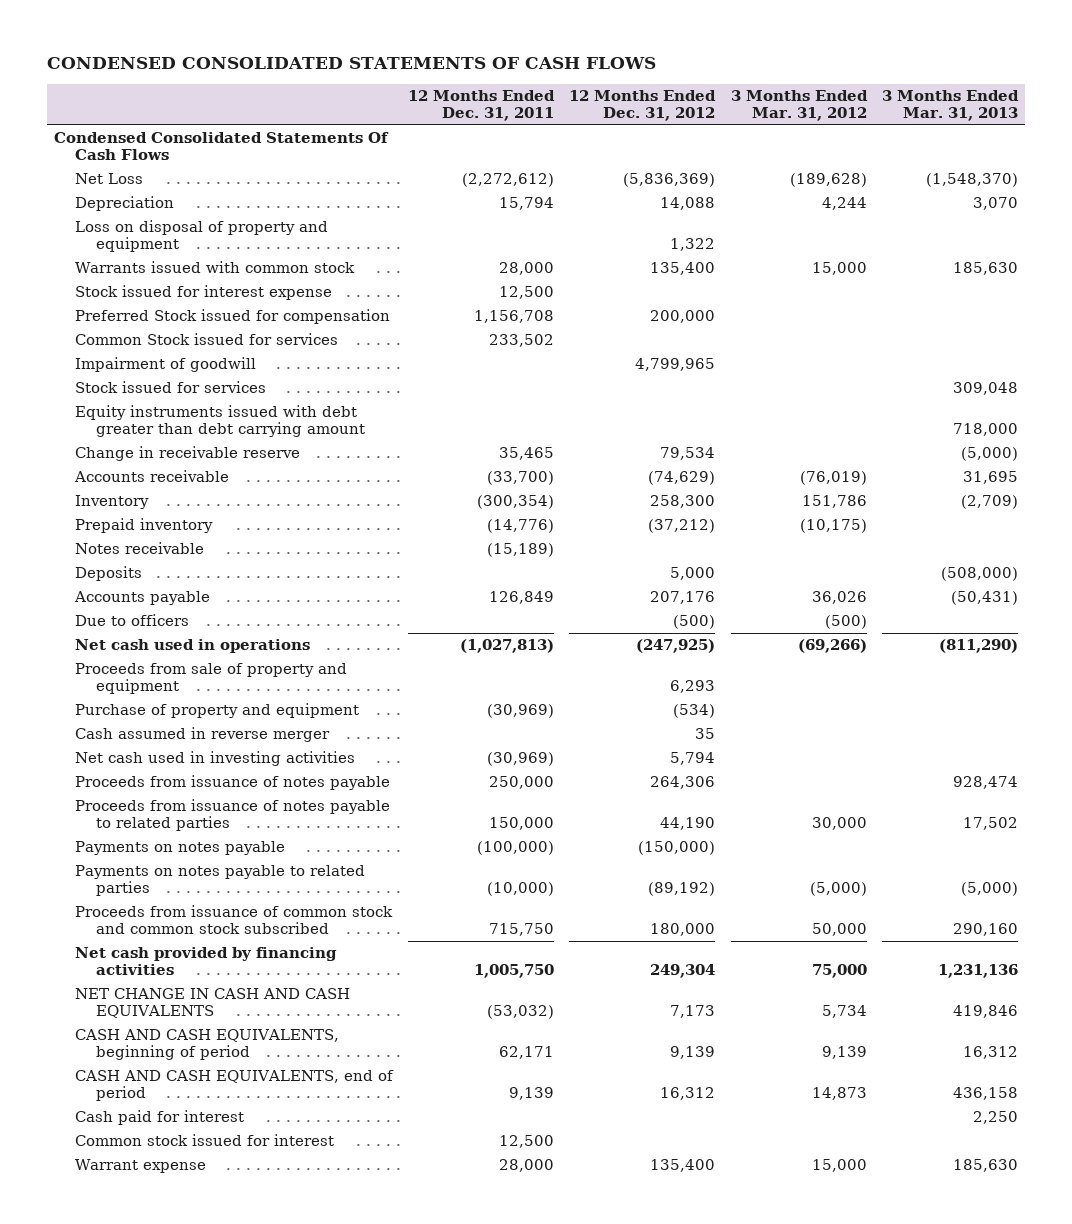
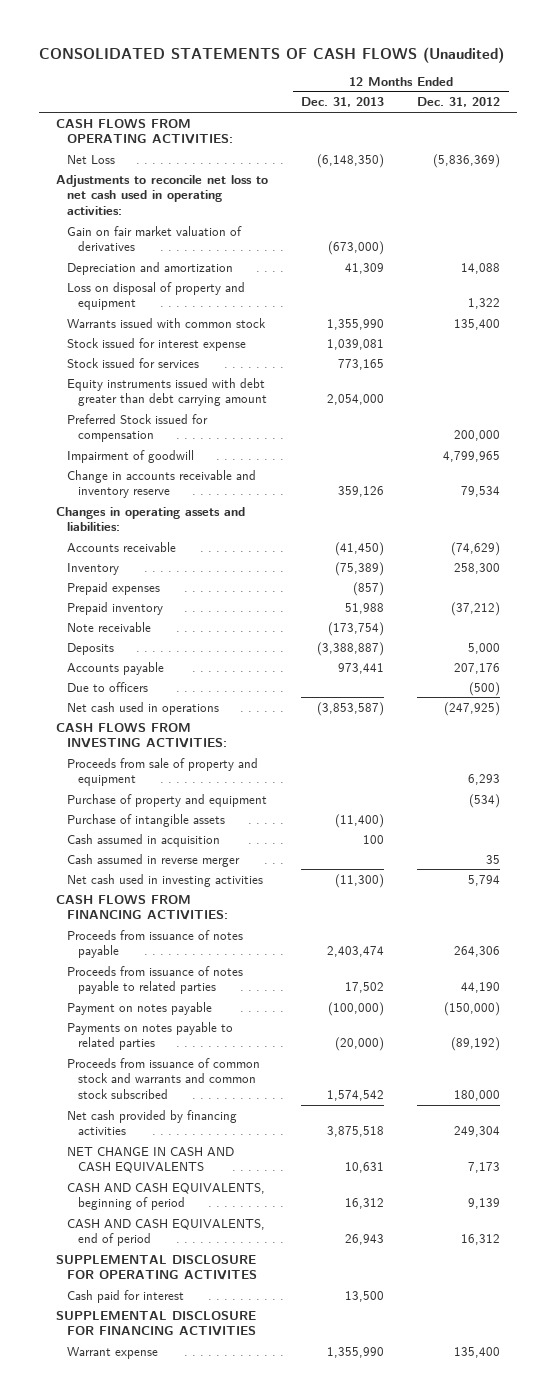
[46,57,656,70] CONDENSED CONSOLIDATED STATEMENTS OF CASH FLOWS -> [38,46,504,63] CONSOLIDATED STATEMENTS OF CASH FLOWS (Unaudited)
[408,89,556,121] 12 Months Ended Dec. 31, 2011 -> none
[730,89,868,121] 3 Months Ended Mar. 31, 2012 -> none
[881,89,1019,121] 3 Months Ended Mar. 31, 2013 -> none
none -> [300,97,384,108] Dec. 31, 2013
[54,132,390,161] Condensed Consolidated Statements Of Cash Flows -> none
none -> [55,118,233,145] CASH FLOWS FROM OPERATING ACTIVITIES:
none -> [55,174,268,215] Adjustments to reconcile net loss to net cash used in operating activities:
none -> [66,225,242,252] Gain on fair market valuation of derivatives
[75,196,175,212] Depreciation -> [66,261,233,275] Depreciation and amortization
[75,333,339,346] Common Stock issued for services -> none
[75,309,391,325] Preferred Stock issued for compensation -> [66,413,208,443] Preferred Stock issued for compensation
[75,357,257,373] Impairment of goodwill -> [66,449,194,463] Impairment of goodwill
[75,446,301,462] Change in receivable reserve -> [66,469,256,499] Change in accounts receivable and inventory reserve
none -> [55,506,245,532] Changes in operating assets and liabilities:
none -> [66,581,160,595] Prepaid expenses
[75,542,205,555] Notes receivable -> none
none -> [66,621,151,632] Note receivable
none -> [55,722,227,749] CASH FLOWS FROM INVESTING ACTIVITIES:
none -> [66,813,225,827] Purchase of intangible assets
none -> [66,833,220,847] Cash assumed in acquisition
none -> [55,894,228,921] CASH FLOWS FROM FINANCING ACTIVITIES:
[75,841,286,856] Payments on notes payable -> [66,1001,212,1015] Payment on notes payable
[75,905,394,935] Proceeds from issuance of common stock and common stock subscribed -> [66,1057,260,1099] Proceeds from issuance of common stock and warrants and common stock subscribed
none -> [55,1254,257,1281] SUPPLEMENTAL DISCLOSURE FOR OPERATING ACTIVITES
[75,1134,335,1147] Common stock issued for interest -> none
none -> [55,1310,256,1337] SUPPLEMENTAL DISCLOSURE FOR FINANCING ACTIVITIES

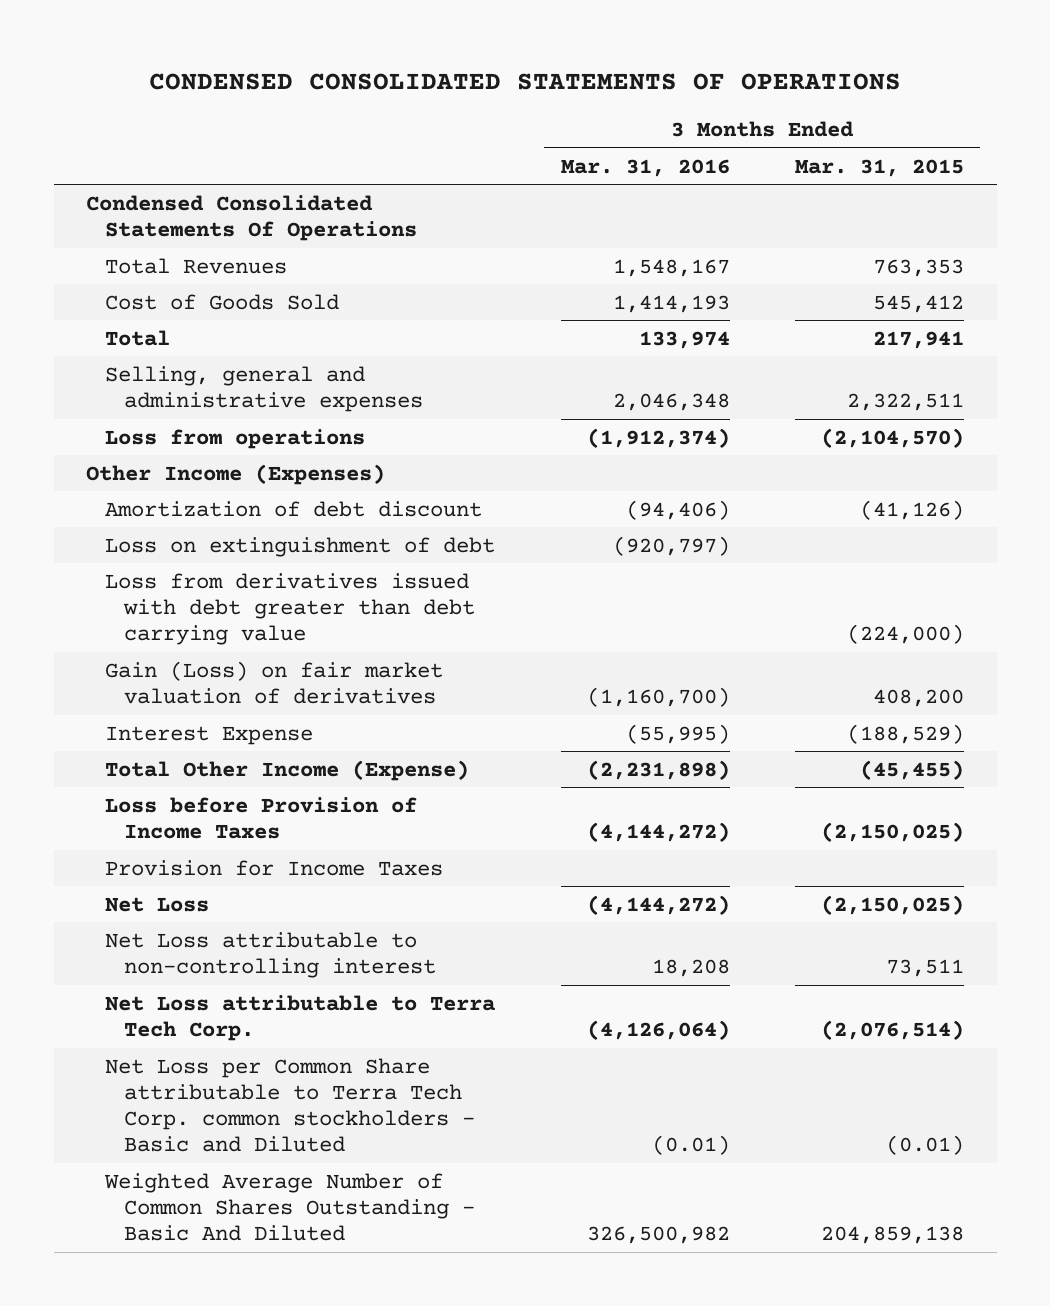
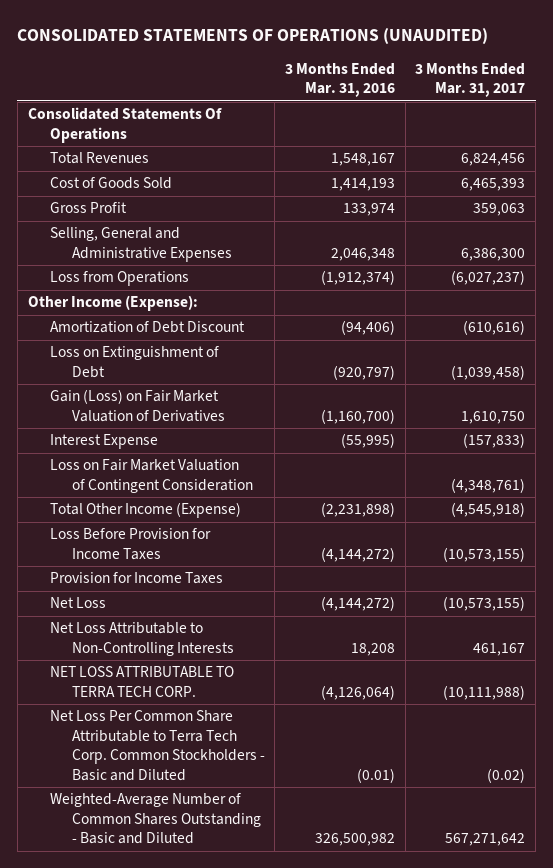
[149,72,902,90] CONDENSED CONSOLIDATED STATEMENTS OF OPERATIONS -> [17,28,489,45] CONSOLIDATED STATEMENTS OF OPERATIONS (UNAUDITED)
[795,158,965,177] Mar. 31, 2015 -> none
none -> [415,62,526,98] 3 Months Ended Mar. 31, 2017
[86,194,418,241] Condensed Consolidated Statements Of Operations -> [27,107,222,143] Consolidated Statements Of Operations
[105,572,475,646] Loss from derivatives issued with debt greater than debt carrying value -> none
[105,329,171,346] Total -> [49,202,127,214] Gross Profit
[105,365,423,412] Selling, general and administrative expenses -> [49,227,232,262] Selling, General and Administrative Expenses
[105,428,366,449] Loss from operations -> [49,271,189,287] Loss from Operations
[86,463,386,485] Other Income (Expenses) -> [27,295,198,312] Other Income (Expense):
[105,500,483,517] Amortization of debt discount -> [49,321,245,334] Amortization of Debt Discount
[105,536,496,557] Loss on extinguishment of debt -> [49,346,219,378] Loss on Extinguishment of Debt
[105,660,444,704] Gain (Loss) on fair market valuation of derivatives -> [49,389,225,422] Gain (Loss) on Fair Market Valuation of Derivatives
none -> [49,459,253,493] Loss on Fair Market Valuation of Contingent Consideration
[105,796,418,839] Loss before Provision of Income Taxes -> [49,528,211,560] Loss Before Provision for Income Taxes
[105,931,436,978] Net Loss attributable to non-controlling interest -> [49,622,234,656] Net Loss Attributable to Non-Controlling Interests
[105,994,496,1041] Net Loss attributable to Terra Tech Corp. -> [49,666,234,697] NET LOSS ATTRIBUTABLE TO TERRA TECH CORP.
[105,1057,475,1153] Net Loss per Common Share attributable to Terra Tech Corp. common stockholders - Basic and Diluted -> [49,710,265,781] Net Loss Per Common Share Attributable to Terra Tech Corp. Common Stockholders - Basic and Diluted
[104,1172,475,1242] Weighted Average Number of Common Shares Outstanding - Basic And Diluted -> [49,793,261,845] Weighted-Average Number of Common Shares Outstanding - Basic and Diluted

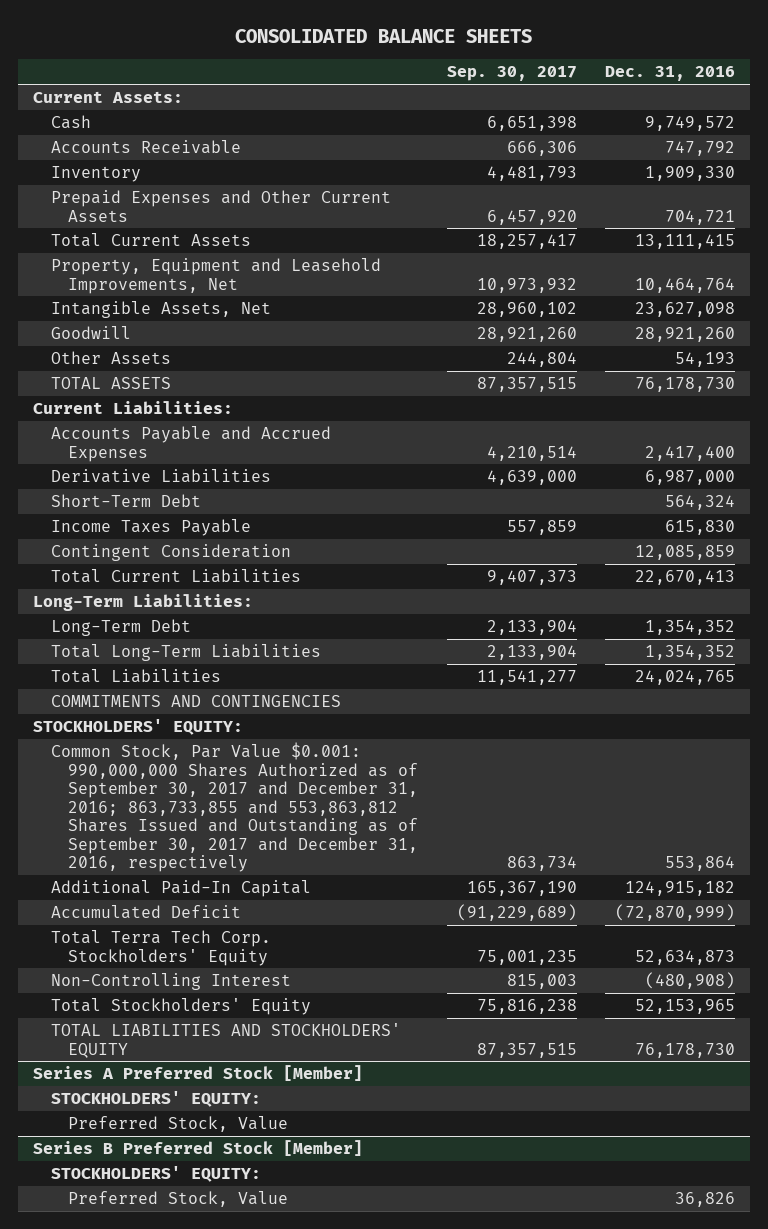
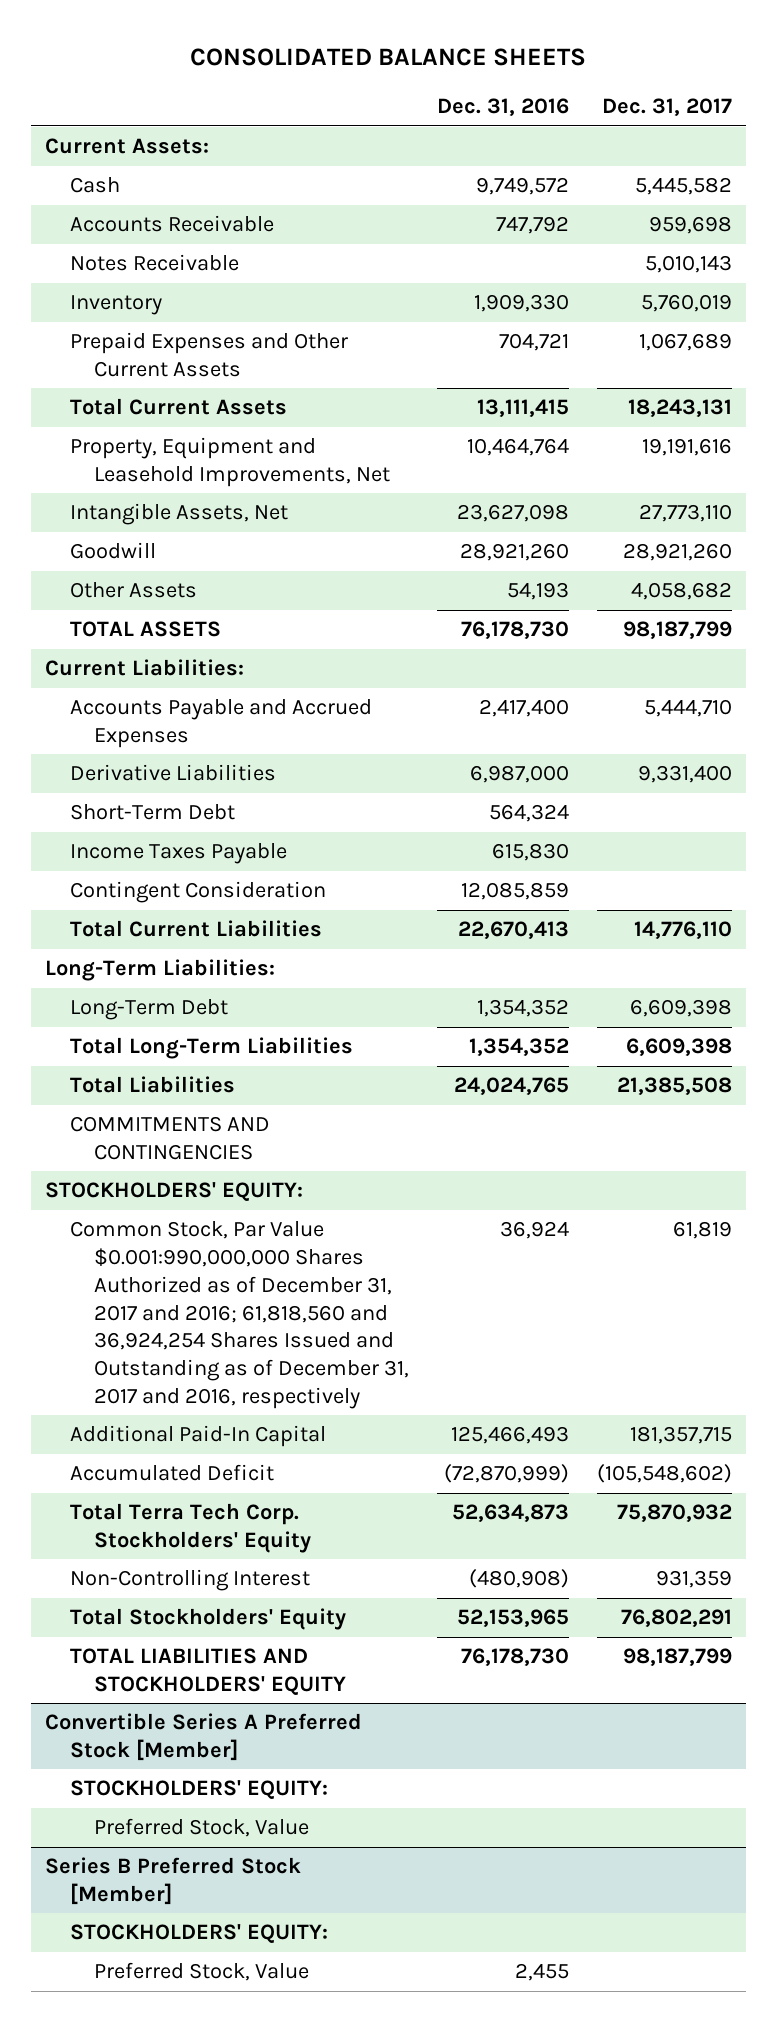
[446,66,577,82] Sep. 30, 2017 -> none
none -> [601,98,732,117] Dec. 31, 2017
none -> [69,254,239,272] Notes Receivable
[50,742,419,873] Common Stock, Par Value $0.001: 990,000,000 Shares Authorized as of September 30, 2017 and December 31, 2016; 863,733,855 and 553,863,812 Shares Issued and Outstanding as of September 30, 2017 and December 31, 2016, respectively -> [69,1221,409,1409] Common Stock, Par Value $0.001:990,000,000 Shares Authorized as of December 31, 2017 and 2016; 61,818,560 and 36,924,254 Shares Issued and Outstanding as of December 31, 2017 and 2016, respectively
[665,856,736,872] 553,864 -> [499,1221,569,1240] 36,924
[625,881,736,897] 124,915,182 -> [450,1426,569,1445] 125,466,493
[32,1065,363,1082] Series A Preferred Stock [Member] -> [45,1713,363,1761] Convertible Series A Preferred Stock [Member]
[675,1192,736,1208] 36,826 -> [514,1963,569,1982] 2,455

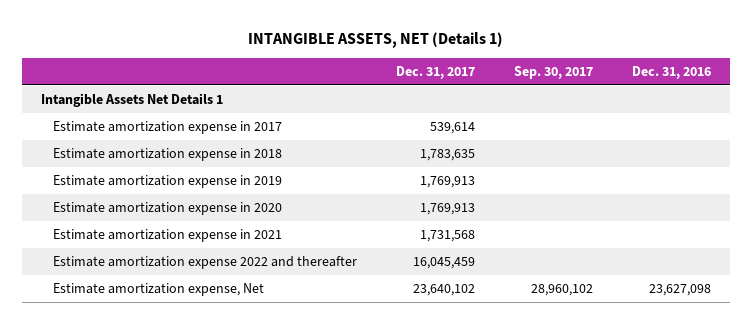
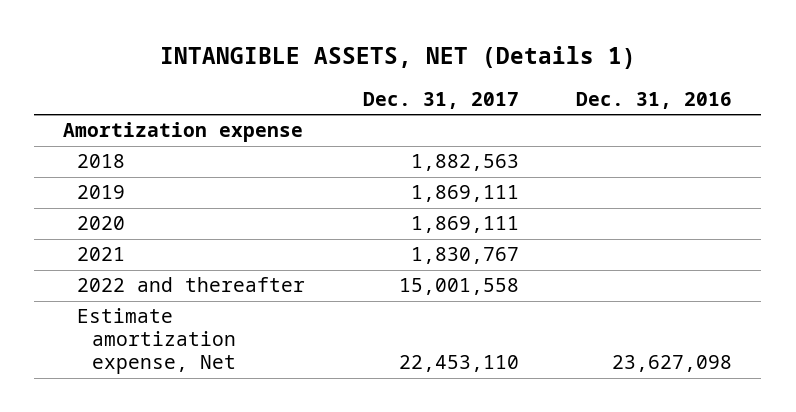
[513,66,593,80] Sep. 30, 2017 -> none
[41,93,224,108] Intangible Assets Net Details 1 -> none
[53,121,283,135] Estimate amortization expense in 2017 -> none
none -> [63,122,304,143] Amortization expense
[53,148,283,162] Estimate amortization expense in 2018 -> [77,154,126,169] 2018
[419,149,475,162] 1,783,635 -> [410,154,519,172] 1,882,563
[53,175,283,189] Estimate amortization expense in 2019 -> [77,185,126,200] 2019
[419,176,475,189] 1,769,913 -> [410,185,519,203] 1,869,111
[53,202,283,216] Estimate amortization expense in 2020 -> [77,216,126,231] 2020
[419,203,475,216] 1,769,913 -> [410,216,519,234] 1,869,111
[53,229,283,243] Estimate amortization expense in 2021 -> [77,247,126,262] 2021
[419,230,475,243] 1,731,568 -> [410,247,519,265] 1,830,767
[53,256,358,270] Estimate amortization expense 2022 and thereafter -> [77,277,306,293] 2022 and thereafter
[412,257,475,270] 16,045,459 -> [398,278,519,296] 15,001,558
[412,284,475,297] 23,640,102 -> [398,355,519,373] 22,453,110

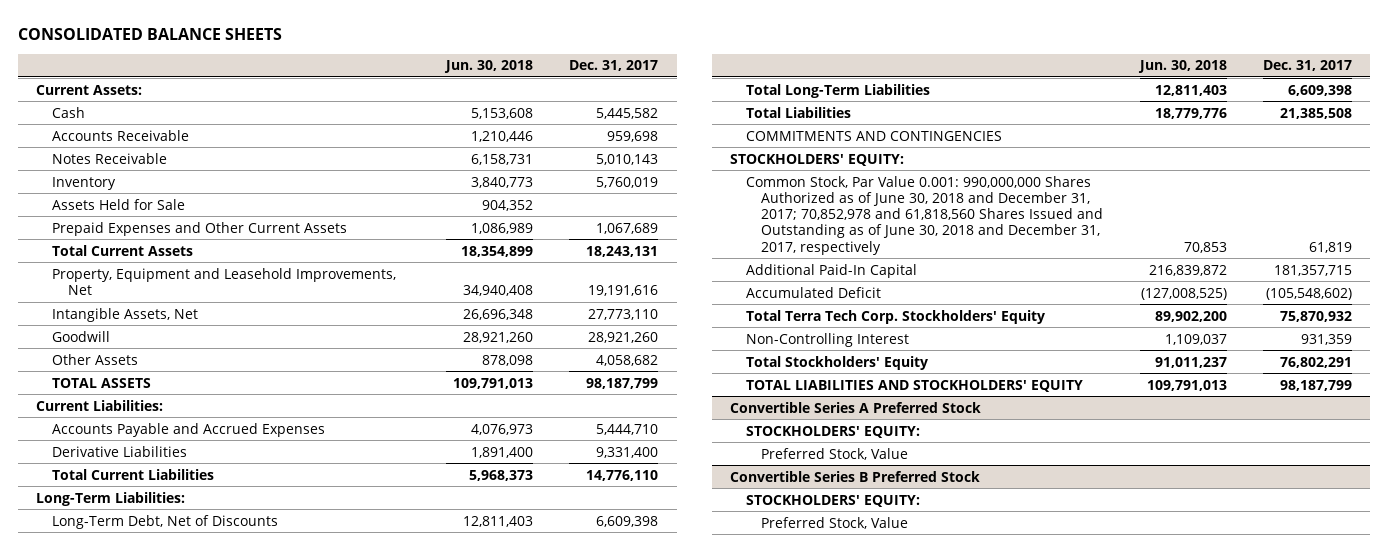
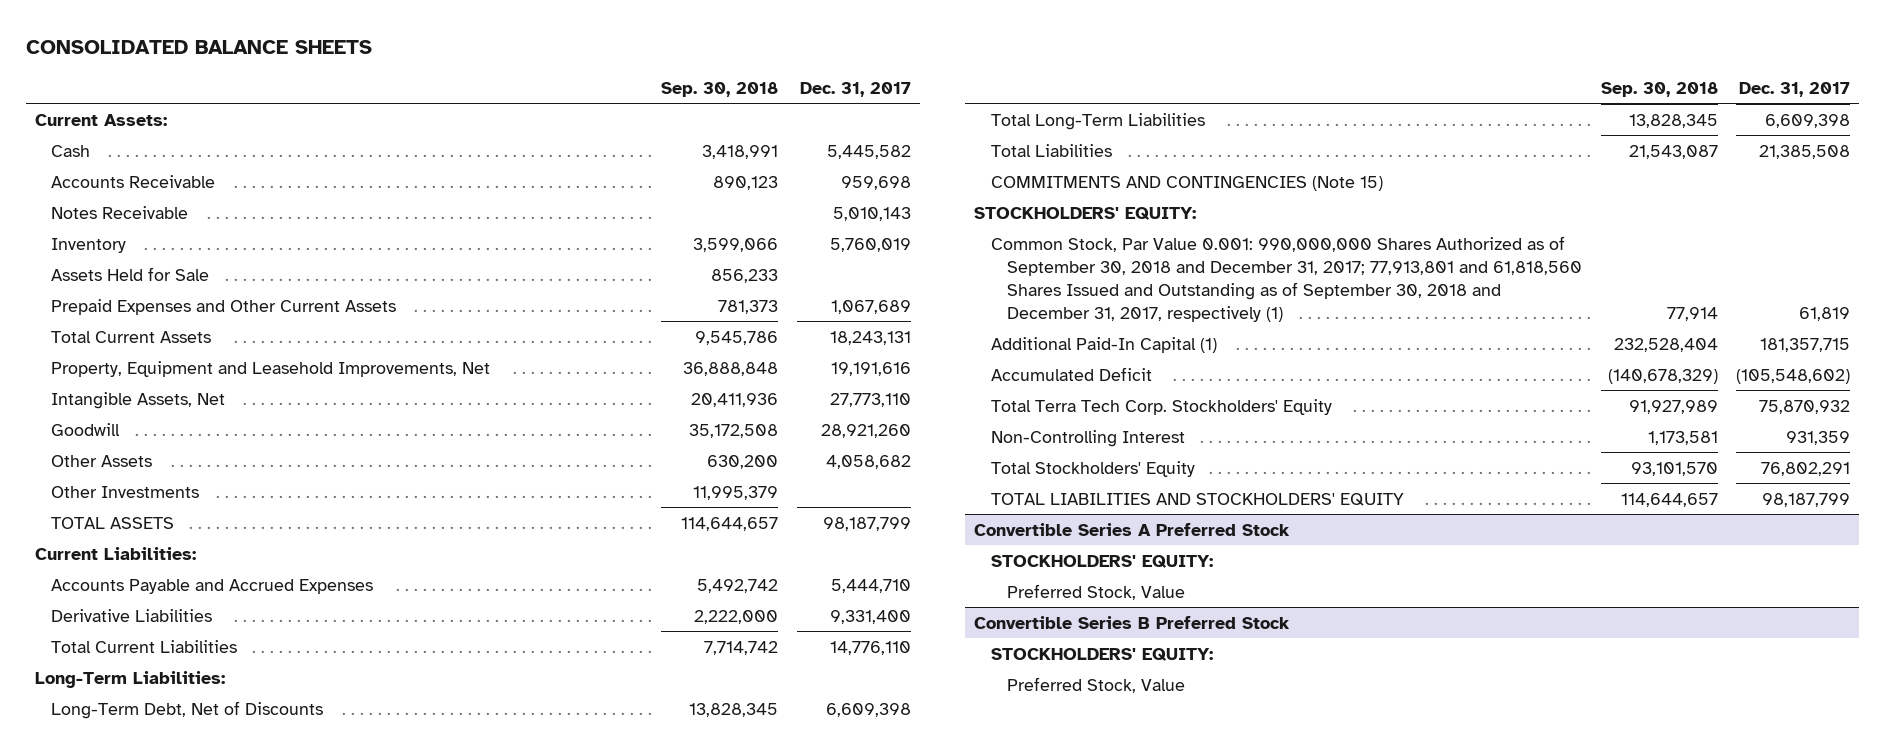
[443,60,533,74] Jun. 30, 2018 -> none
none -> [661,81,779,97] Sep. 30, 2018
none -> [51,485,200,498] Other Investments
[745,130,1002,141] COMMITMENTS AND CONTINGENCIES -> [990,175,1383,191] COMMITMENTS AND CONTINGENCIES (Note 15)
[745,175,1104,255] Common Stock, Par Value 0.001: 990,000,000 Shares Authorized as of June 30, 2018 and December 31, 2017; 70,852,978 and 61,818,560 Shares Issued and Outstanding as of June 30, 2018 and December 31, 2017, respectively -> [990,235,1582,322] Common Stock, Par Value 0.001: 990,000,000 Shares Authorized as of September 30, 2018 and December 31, 2017; 77,913,801 and 61,818,560 Shares Issued and Outstanding as of September 30, 2018 and December 31, 2017, respectively (1)
[745,263,917,278] Additional Paid-In Capital -> [990,336,1217,353] Additional Paid-In Capital (1)

